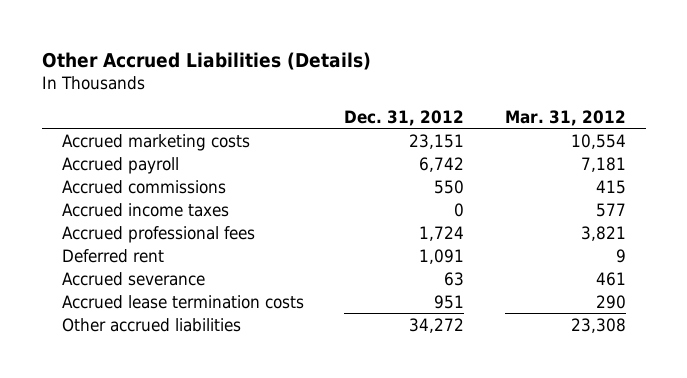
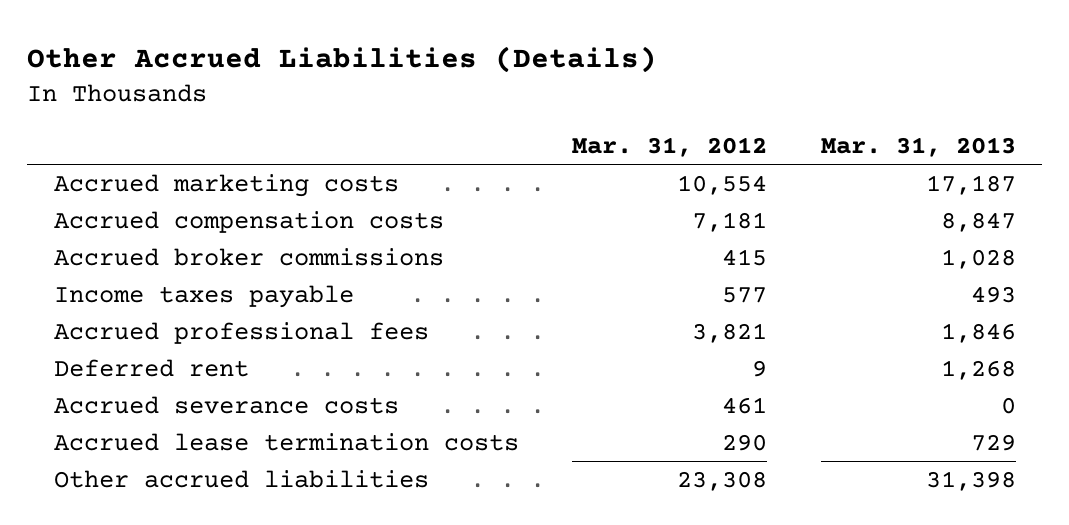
[344,109,465,126] Dec. 31, 2012 -> none
none -> [820,136,1016,157] Mar. 31, 2013
[61,156,179,174] Accrued payroll -> [53,211,444,234] Accrued compensation costs
[61,179,226,194] Accrued commissions -> [53,248,444,267] Accrued broker commissions
[61,202,229,217] Accrued income taxes -> [53,285,354,309] Income taxes payable
[61,271,205,286] Accrued severance -> [53,396,399,415] Accrued severance costs

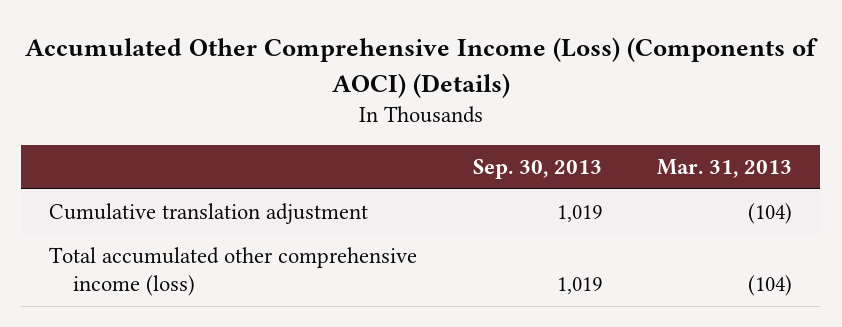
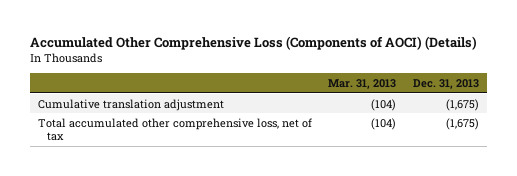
[24,37,818,98] Accumulated Other Comprehensive Income (Loss) (Components of AOCI) (Details) -> [29,36,477,51] Accumulated Other Comprehensive Loss (Components of AOCI) (Details)
[472,159,602,180] Sep. 30, 2013 -> none
none -> [412,79,479,90] Dec. 31, 2013
[49,247,418,297] Total accumulated other comprehensive income (loss) -> [37,117,312,142] Total accumulated other comprehensive loss, net of tax

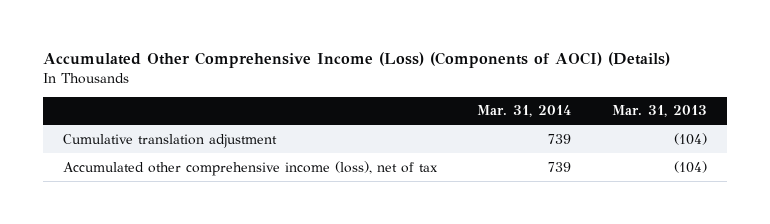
[29,36,477,51] Accumulated Other Comprehensive Loss (Components of AOCI) (Details) -> [42,52,670,69] Accumulated Other Comprehensive Income (Loss) (Components of AOCI) (Details)
[412,79,479,90] Dec. 31, 2013 -> none
none -> [477,105,572,118] Mar. 31, 2014
[37,117,312,142] Total accumulated other comprehensive loss, net of tax -> [62,160,438,176] Accumulated other comprehensive income (loss), net of tax

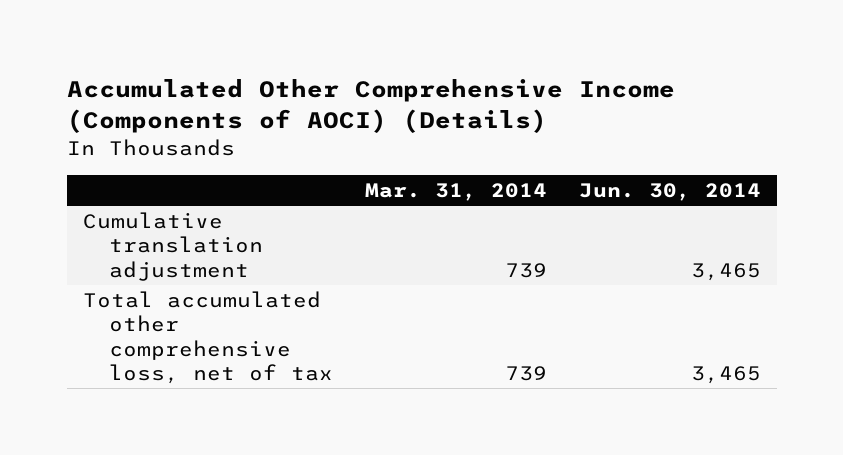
[42,52,670,69] Accumulated Other Comprehensive Income (Loss) (Components of AOCI) (Details) -> [66,79,675,134] Accumulated Other Comprehensive Income (Components of AOCI) (Details)
[611,105,707,118] Mar. 31, 2013 -> none
none -> [578,182,761,201] Jun. 30, 2014
[62,160,438,176] Accumulated other comprehensive income (loss), net of tax -> [82,291,334,384] Total accumulated other comprehensive loss, net of tax

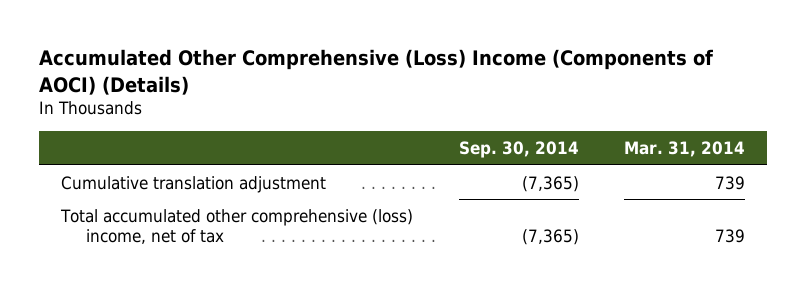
[66,79,675,134] Accumulated Other Comprehensive Income (Components of AOCI) (Details) -> [38,49,713,95] Accumulated Other Comprehensive (Loss) Income (Components of AOCI) (Details)
[578,182,761,201] Jun. 30, 2014 -> none
none -> [458,141,579,159] Sep. 30, 2014
[82,291,334,384] Total accumulated other comprehensive loss, net of tax -> [60,208,414,245] Total accumulated other comprehensive (loss) income, net of tax

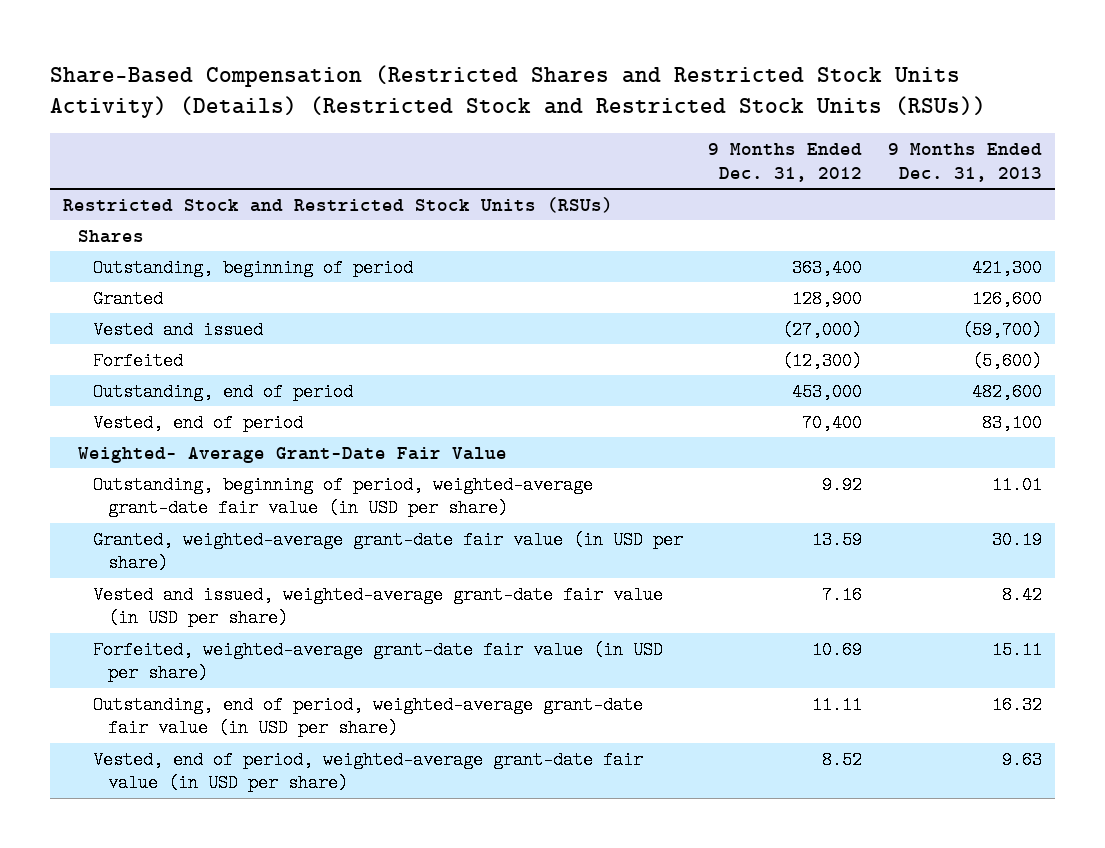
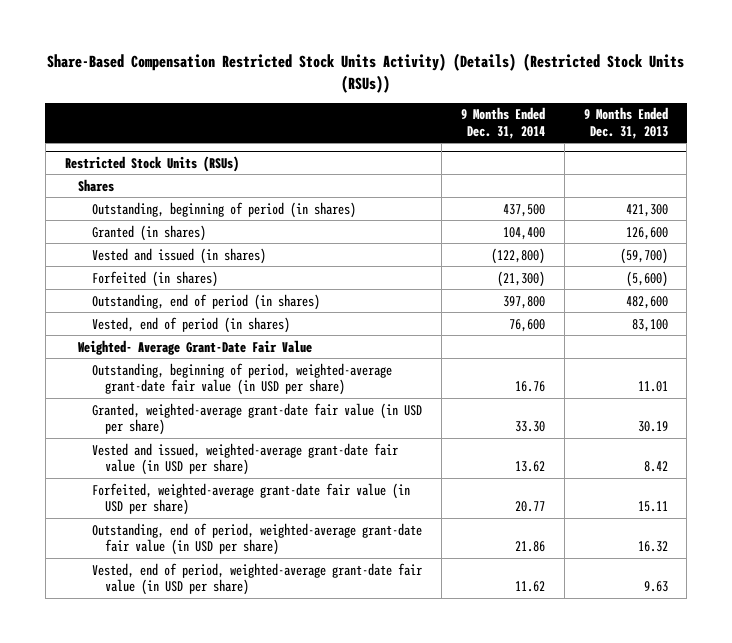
[50,64,987,119] Share-Based Compensation (Restricted Shares and Restricted Stock Units Activity) (Details) (Restricted Stock and Restricted Stock Units (RSUs)) -> [47,52,685,93] Share-Based Compensation Restricted Stock Units Activity) (Details) (Restricted Stock Units (RSUs))
[708,143,863,182] 9 Months Ended Dec. 31, 2012 -> none
none -> [460,107,545,139] 9 Months Ended Dec. 31, 2014
[62,196,613,213] Restricted Stock and Restricted Stock Units (RSUs) -> [64,155,239,172] Restricted Stock Units (RSUs)
[93,258,414,277] Outstanding, beginning of period -> [91,201,356,218] Outstanding, beginning of period (in shares)
[93,289,164,308] Granted -> [91,224,206,241] Granted (in shares)
[93,320,264,339] Vested and issued -> [91,247,266,264] Vested and issued (in shares)
[93,351,184,370] Forfeited -> [91,270,218,287] Forfeited (in shares)
[93,382,354,401] Outstanding, end of period -> [91,293,320,310] Outstanding, end of period (in shares)
[93,413,304,432] Vested, end of period -> [91,316,290,333] Vested, end of period (in shares)

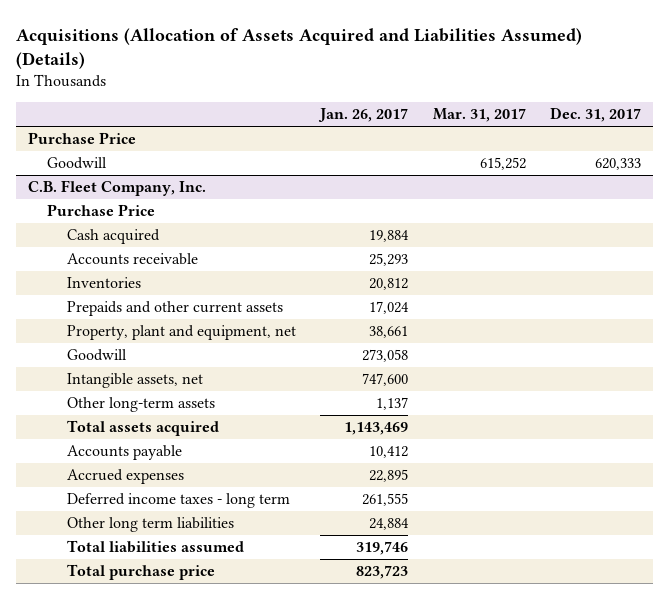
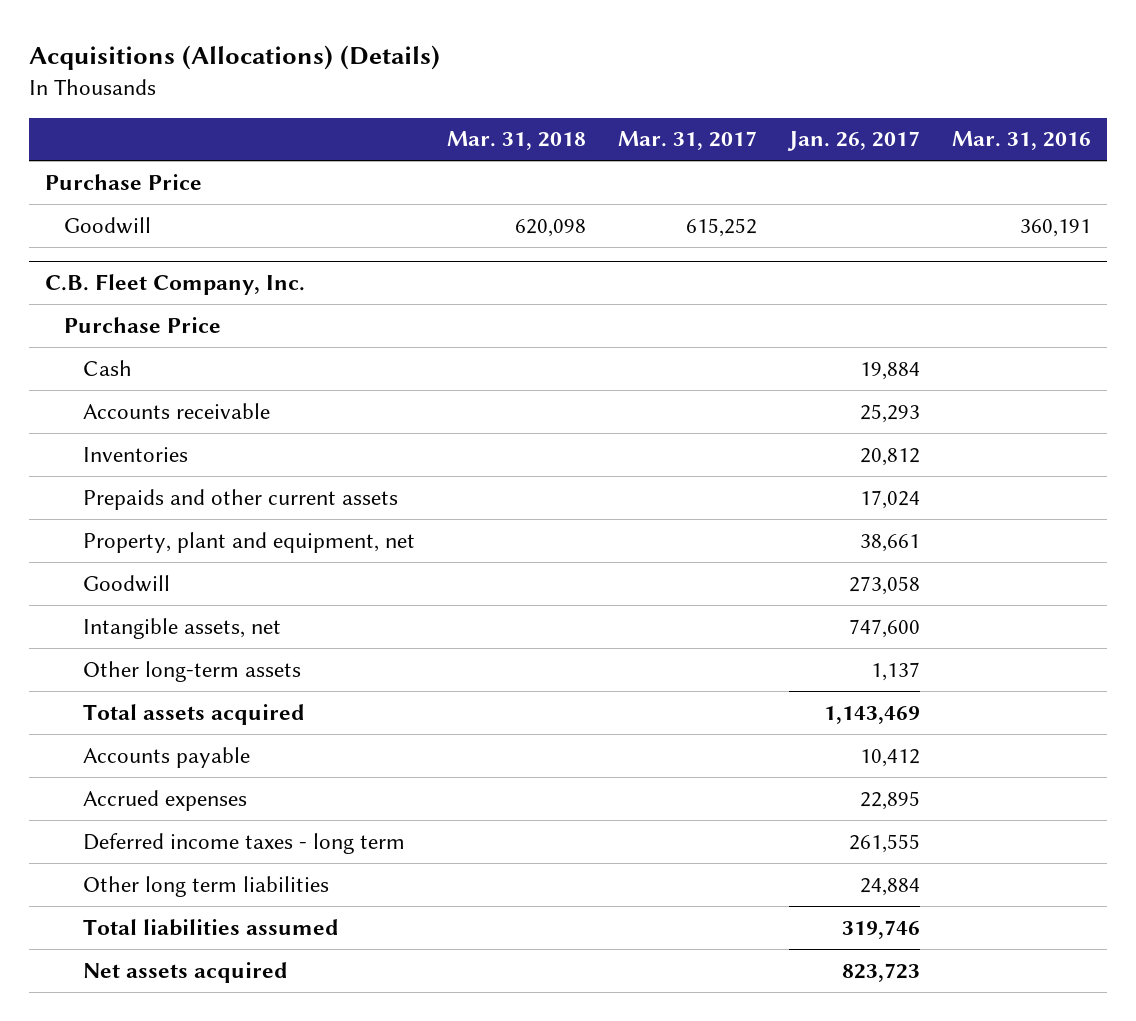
[15,27,582,70] Acquisitions (Allocation of Assets Acquired and Liabilities Assumed) (Details) -> [28,44,440,70] Acquisitions (Allocations) (Details)
[550,107,642,123] Dec. 31, 2017 -> none
none -> [446,131,586,151] Mar. 31, 2018
none -> [952,131,1092,151] Mar. 31, 2016
[66,229,160,245] Cash acquired -> [82,359,132,376] Cash
[66,564,215,581] Total purchase price -> [82,961,288,983] Net assets acquired

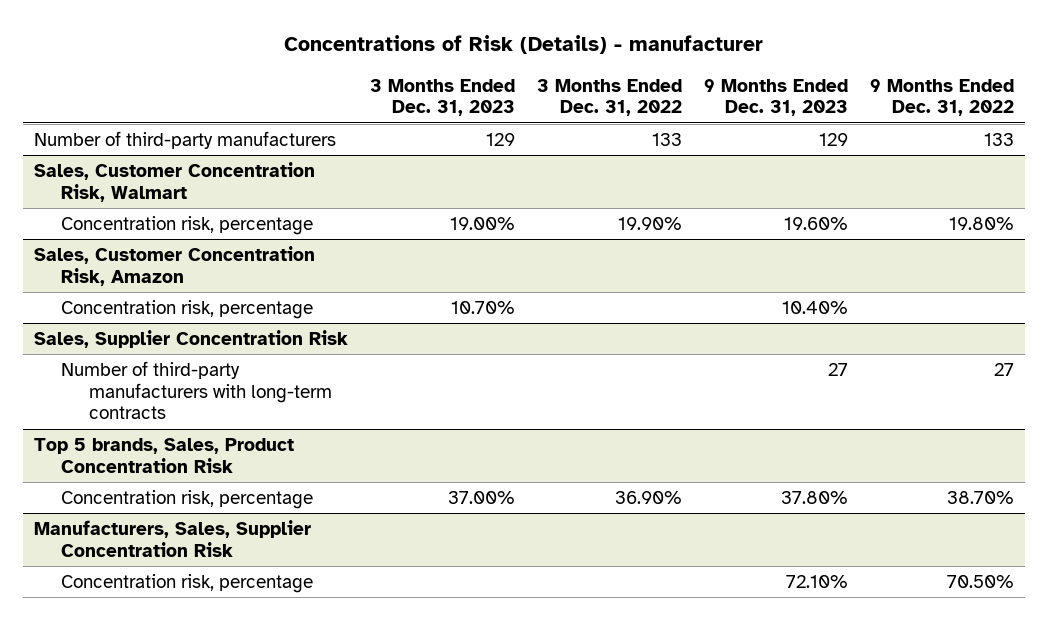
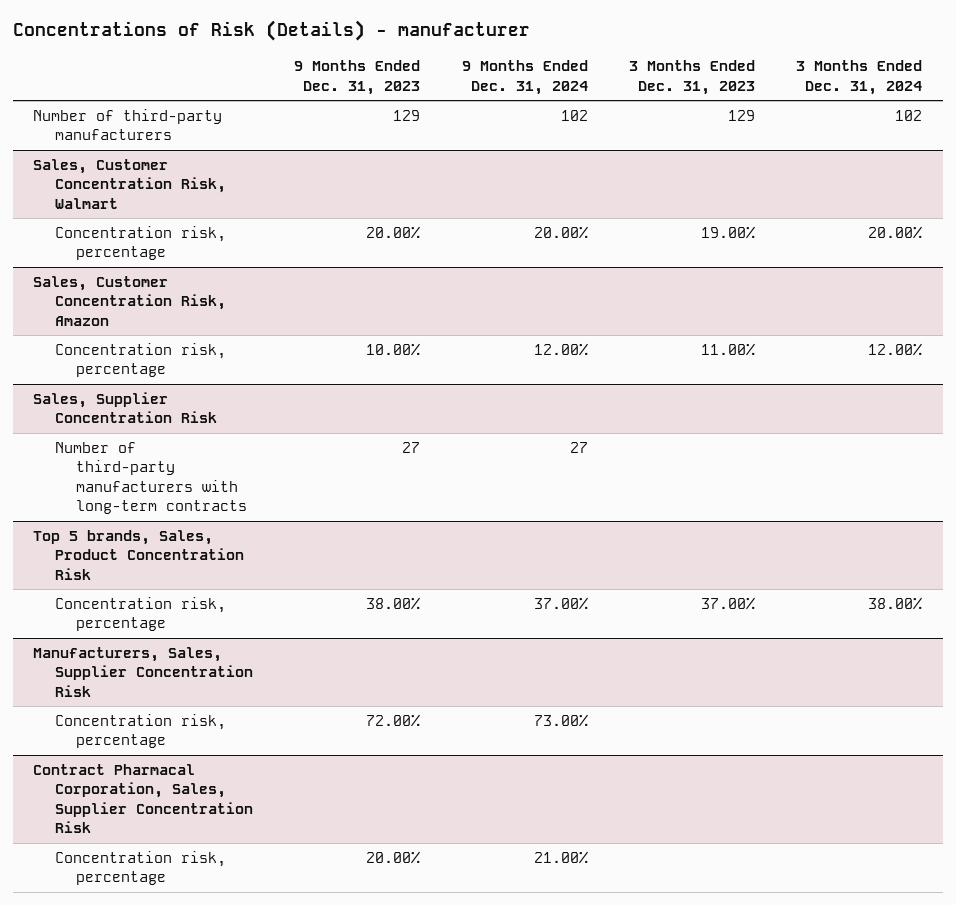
[536,78,682,117] 3 Months Ended Dec. 31, 2022 -> none
[869,78,1014,117] 9 Months Ended Dec. 31, 2022 -> none
none -> [461,60,588,95] 9 Months Ended Dec. 31, 2024
none -> [796,60,923,95] 3 Months Ended Dec. 31, 2024
[783,216,848,230] 19.60% -> [366,226,421,240] 20.00%
[450,300,515,314] 10.70% -> [701,343,756,357] 11.00%
[781,300,848,314] 10.40% -> [366,343,421,357] 10.00%
[780,490,848,504] 37.80% -> [366,597,421,611] 38.00%
[785,574,848,588] 72.10% -> [366,714,421,728] 72.00%
none -> [33,764,253,834] Contract Pharmacal Corporation, Sales, Supplier Concentration Risk
none -> [54,851,226,886] Concentration risk, percentage

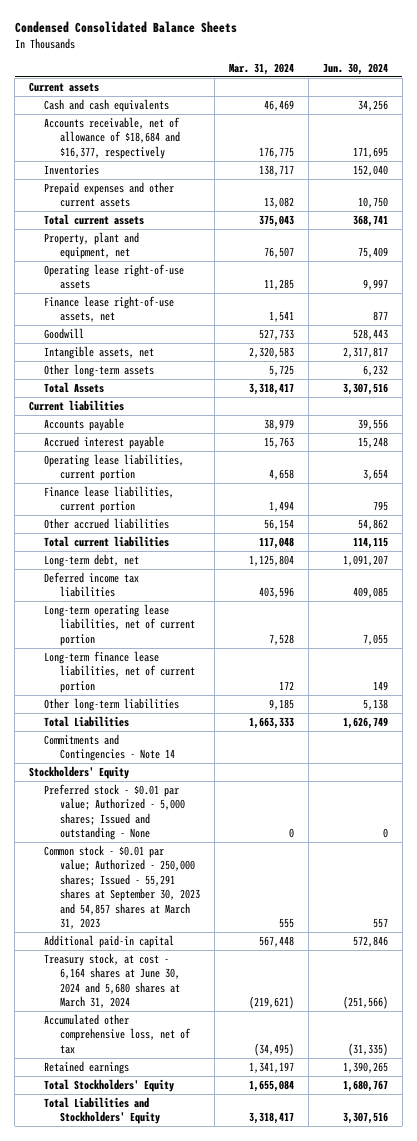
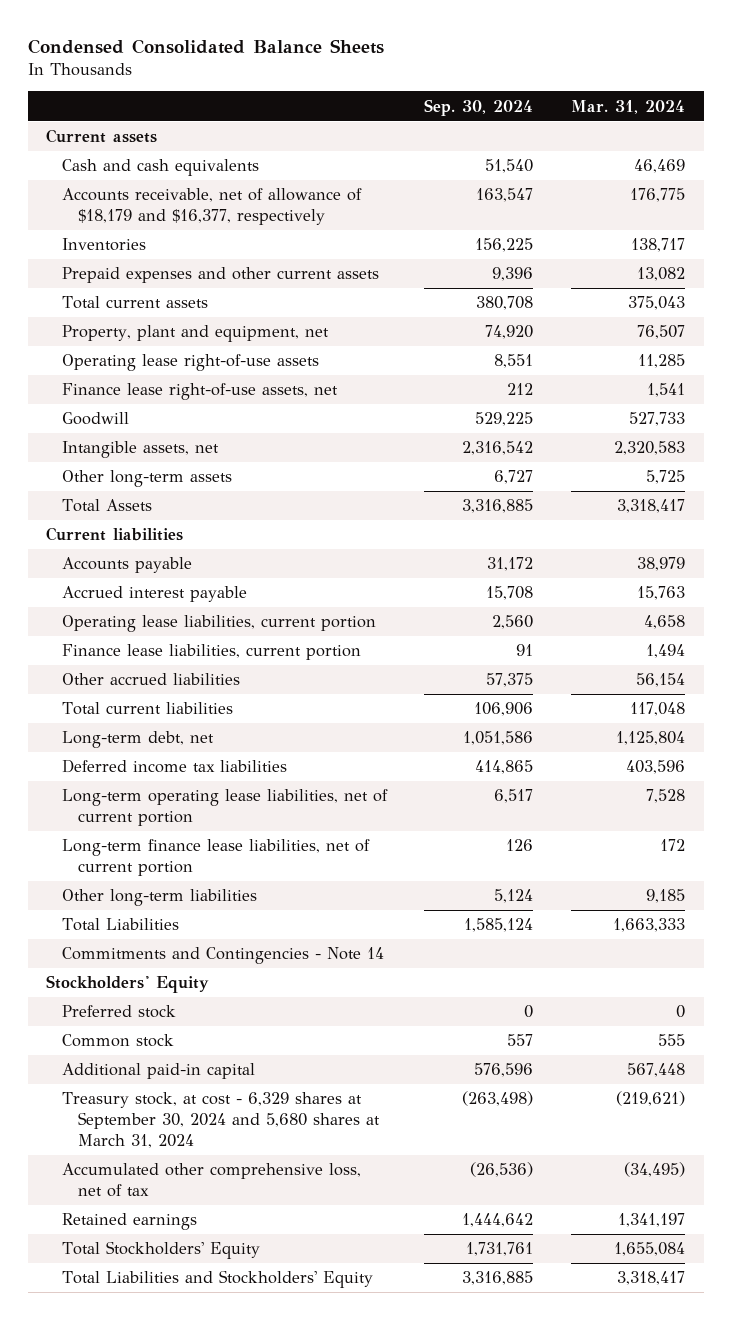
[322,63,388,76] Jun. 30, 2024 -> none
none -> [424,98,534,116] Sep. 30, 2024
[44,116,181,159] Accounts receivable, net of allowance of $18,684 and $16,377, respectively -> [61,188,362,226] Accounts receivable, net of allowance of $18,179 and $16,377, respectively
[44,783,185,841] Preferred stock - $0.01 par value; Authorized - 5,000 shares; Issued and outstanding - None -> [61,1005,176,1019] Preferred stock
[44,844,200,930] Common stock - $0.01 par value; Authorized - 250,000 shares; Issued - 55,291 shares at September 30, 2023 and 54,857 shares at March 31, 2023 -> [61,1034,174,1048] Common stock
[44,952,180,1009] Treasury stock, at cost - 6,164 shares at June 30, 2024 and 5,680 shares at March 31, 2024 -> [61,1092,380,1149] Treasury stock, at cost - 6,329 shares at September 30, 2024 and 5,680 shares at March 31, 2024

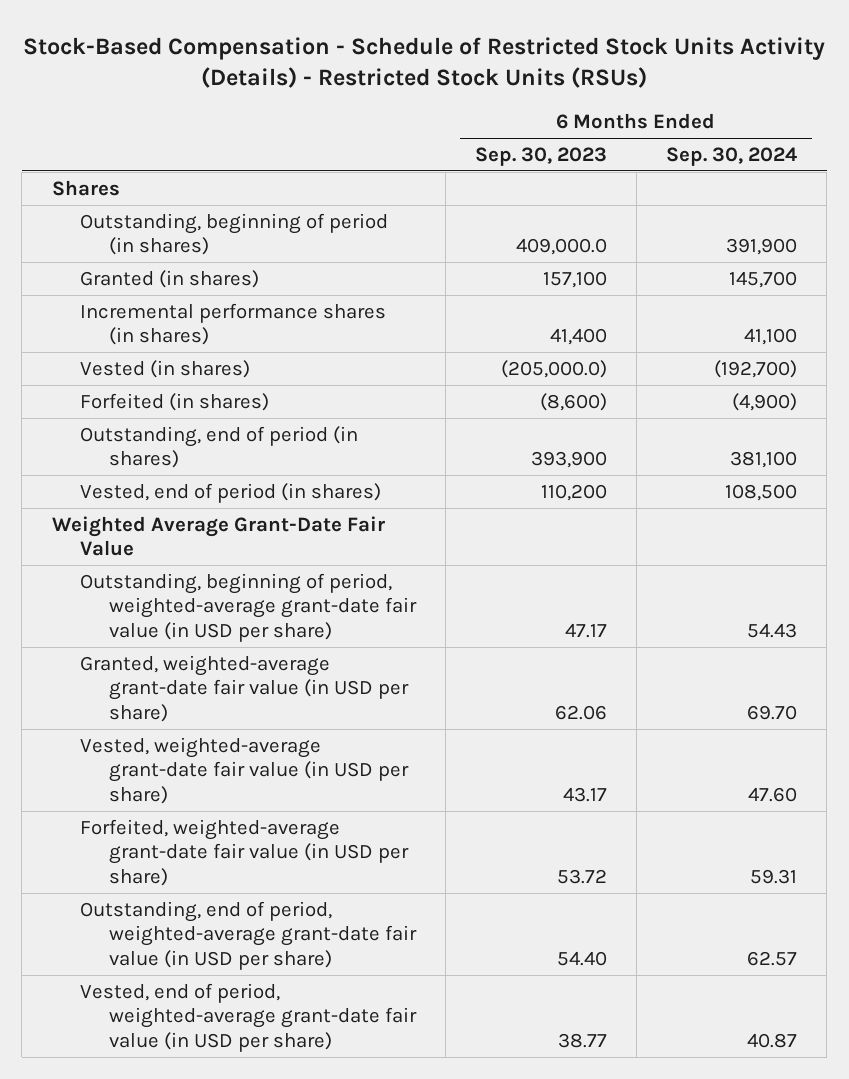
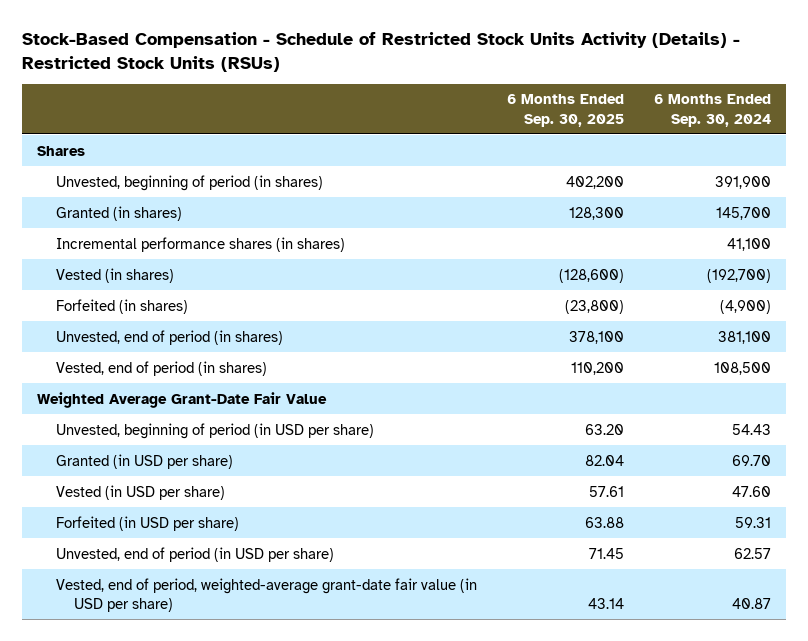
[474,146,607,166] Sep. 30, 2023 -> none
none -> [506,94,624,127] 6 Months Ended Sep. 30, 2025
[80,212,389,256] Outstanding, beginning of period (in shares) -> [55,174,323,191] Unvested, beginning of period (in shares)
[80,425,359,469] Outstanding, end of period (in shares) -> [55,329,283,345] Unvested, end of period (in shares)
[80,572,417,643] Outstanding, beginning of period, weighted-average grant-date fair value (in USD per share) -> [55,422,374,439] Unvested, beginning of period (in USD per share)
[80,654,409,723] Granted, weighted-average grant-date fair value (in USD per share) -> [55,453,233,469] Granted (in USD per share)
[80,736,409,805] Vested, weighted-average grant-date fair value (in USD per share) -> [55,484,225,500] Vested (in USD per share)
[80,818,409,887] Forfeited, weighted-average grant-date fair value (in USD per share) -> [55,515,239,531] Forfeited (in USD per share)
[80,900,417,971] Outstanding, end of period, weighted-average grant-date fair value (in USD per share) -> [55,546,334,562] Unvested, end of period (in USD per share)

